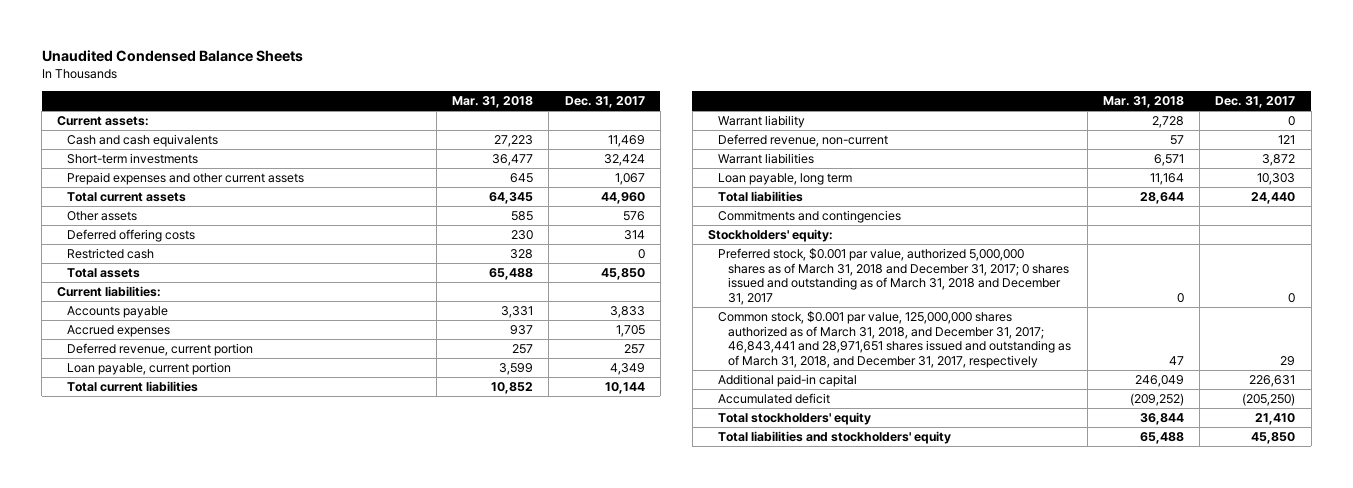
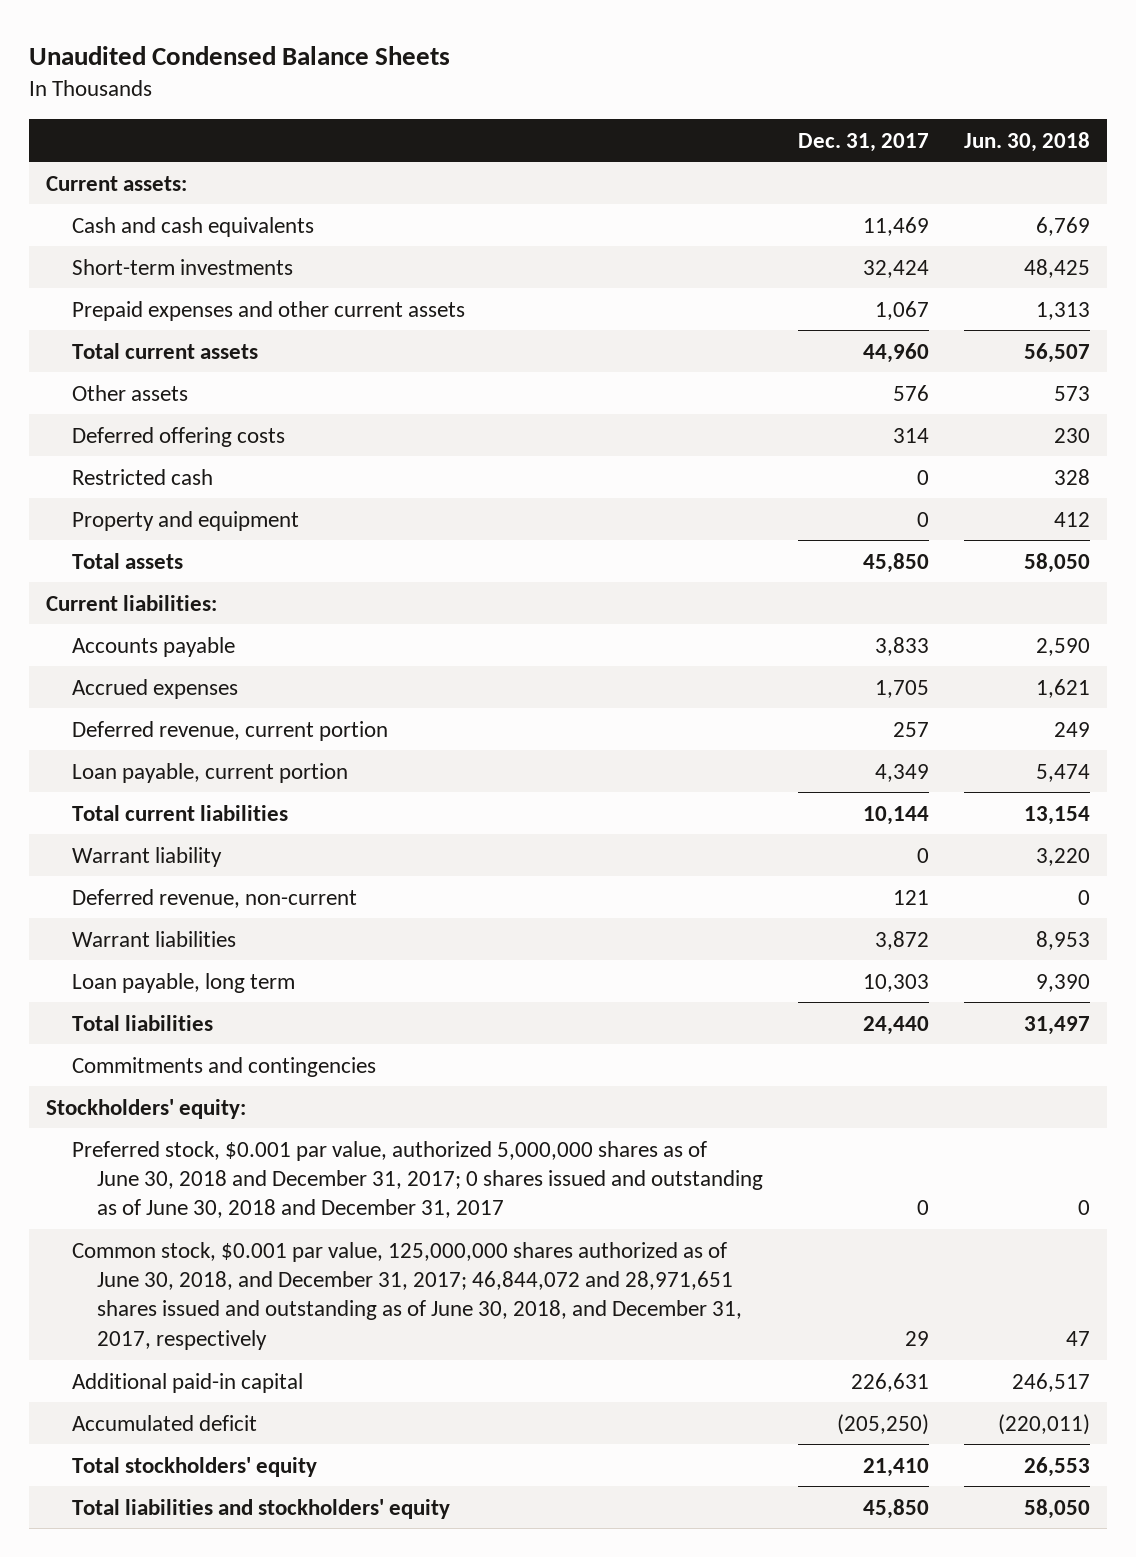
[452,96,534,109] Mar. 31, 2018 -> none
none -> [963,131,1090,152] Jun. 30, 2018
none -> [71,510,299,531] Property and equipment
[718,248,1070,306] Preferred stock, $0.001 par value, authorized 5,000,000 shares as of March 31, 2018 and December 31, 2017; 0 shares issued and outstanding as of March 31, 2018 and December 31, 2017 -> [71,1140,764,1219] Preferred stock, $0.001 par value, authorized 5,000,000 shares as of June 30, 2018 and December 31, 2017; 0 shares issued and outstanding as of June 30, 2018 and December 31, 2017
[718,311,1072,369] Common stock, $0.001 par value, 125,000,000 shares authorized as of March 31, 2018, and December 31, 2017; 46,843,441 and 28,971,651 shares issued and outstanding as of March 31, 2018, and December 31, 2017, respectively -> [71,1241,743,1350] Common stock, $0.001 par value, 125,000,000 shares authorized as of June 30, 2018, and December 31, 2017; 46,844,072 and 28,971,651 shares issued and outstanding as of June 30, 2018, and December 31, 2017, respectively

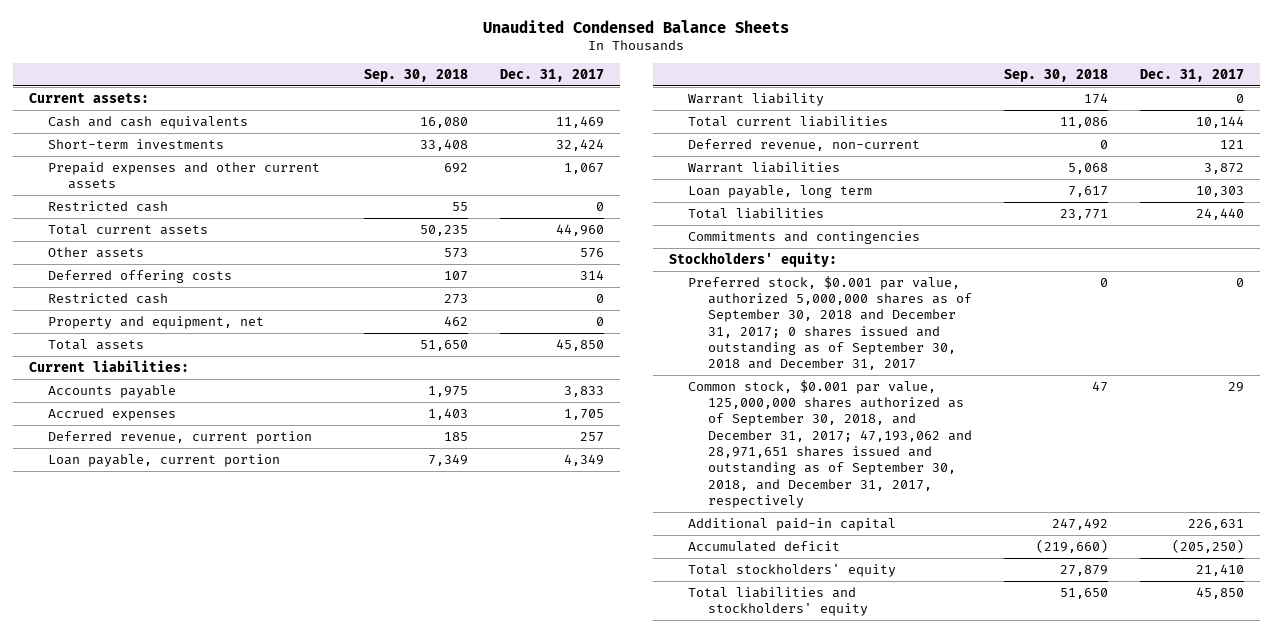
[963,131,1090,152] Jun. 30, 2018 -> none
none -> [364,68,469,82] Sep. 30, 2018
none -> [48,200,169,212] Restricted cash
[71,510,299,531] Property and equipment -> [48,315,265,329] Property and equipment, net
[71,804,288,821] Total current liabilities -> [688,115,889,127] Total current liabilities
[71,1140,764,1219] Preferred stock, $0.001 par value, authorized 5,000,000 shares as of June 30, 2018 and December 31, 2017; 0 shares issued and outstanding as of June 30, 2018 and December 31, 2017 -> [688,275,972,371] Preferred stock, $0.001 par value, authorized 5,000,000 shares as of September 30, 2018 and December 31, 2017; 0 shares issued and outstanding as of September 30, 2018 and December 31, 2017
[71,1241,743,1350] Common stock, $0.001 par value, 125,000,000 shares authorized as of June 30, 2018, and December 31, 2017; 46,844,072 and 28,971,651 shares issued and outstanding as of June 30, 2018, and December 31, 2017, respectively -> [688,379,972,508] Common stock, $0.001 par value, 125,000,000 shares authorized as of September 30, 2018, and December 31, 2017; 47,193,062 and 28,971,651 shares issued and outstanding as of September 30, 2018, and December 31, 2017, respectively

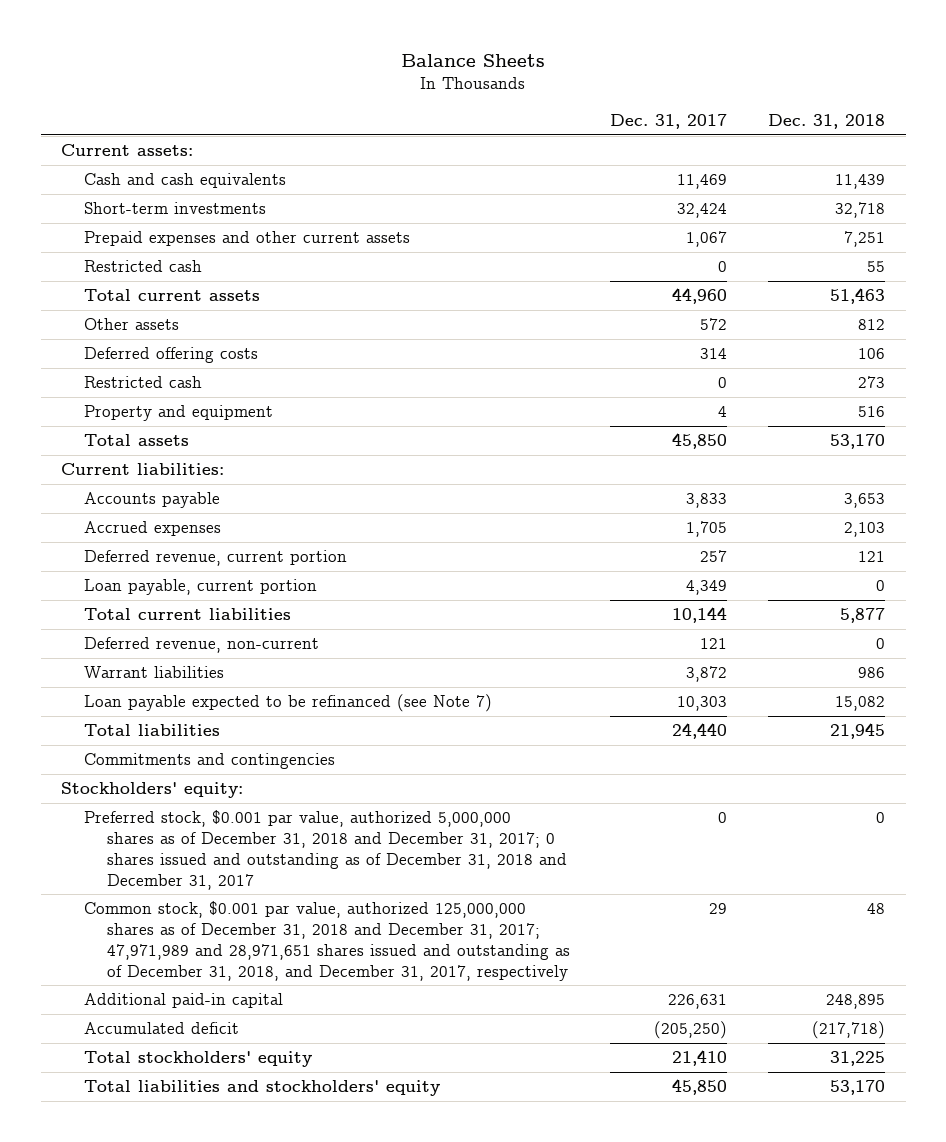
[483,19,790,33] Unaudited Condensed Balance Sheets -> [401,53,546,67] Balance Sheets
[364,68,469,82] Sep. 30, 2018 -> none
none -> [768,113,886,129] Dec. 31, 2018
[580,247,605,258] 576 -> [700,318,728,331] 572
[48,315,265,329] Property and equipment, net -> [83,405,273,422] Property and equipment
[596,316,605,326] 0 -> [718,406,728,418] 4
[688,92,825,106] Warrant liability -> none
[688,184,873,198] Loan payable, long term -> [83,694,492,713] Loan payable expected to be refinanced (see Note 7)
[688,275,972,371] Preferred stock, $0.001 par value, authorized 5,000,000 shares as of September 30, 2018 and December 31, 2017; 0 shares issued and outstanding as of September 30, 2018 and December 31, 2017 -> [83,810,567,890] Preferred stock, $0.001 par value, authorized 5,000,000 shares as of December 31, 2018 and December 31, 2017; 0 shares issued and outstanding as of December 31, 2018 and December 31, 2017
[688,379,972,508] Common stock, $0.001 par value, 125,000,000 shares authorized as of September 30, 2018, and December 31, 2017; 47,193,062 and 28,971,651 shares issued and outstanding as of September 30, 2018, and December 31, 2017, respectively -> [83,901,570,981] Common stock, $0.001 par value, authorized 125,000,000 shares as of December 31, 2018 and December 31, 2017; 47,971,989 and 28,971,651 shares issued and outstanding as of December 31, 2018, and December 31, 2017, respectively

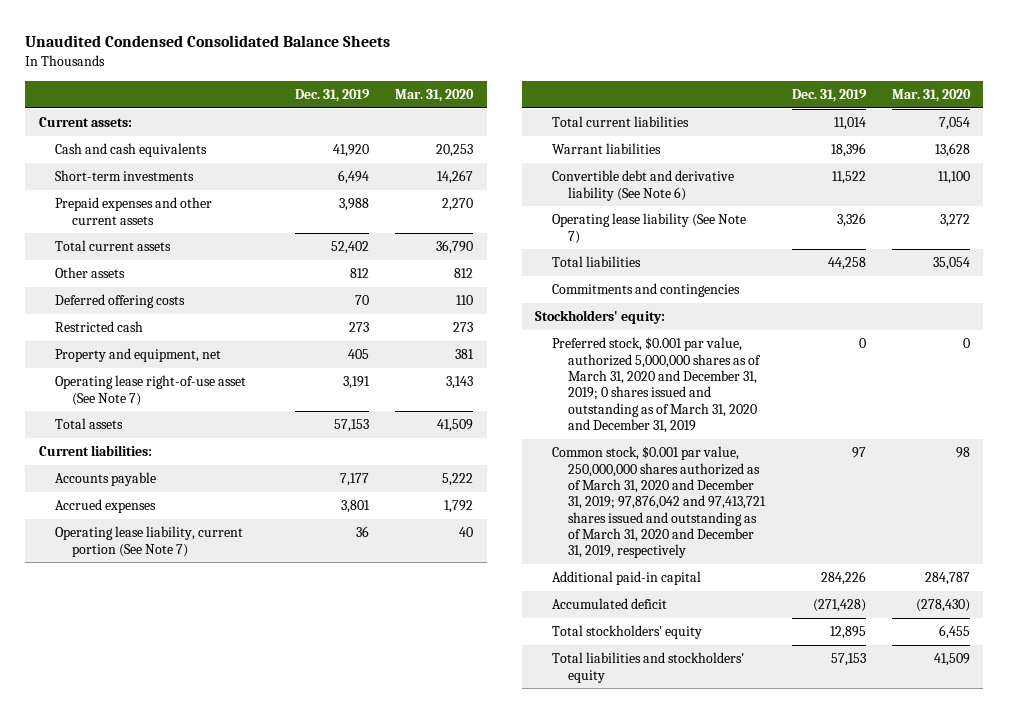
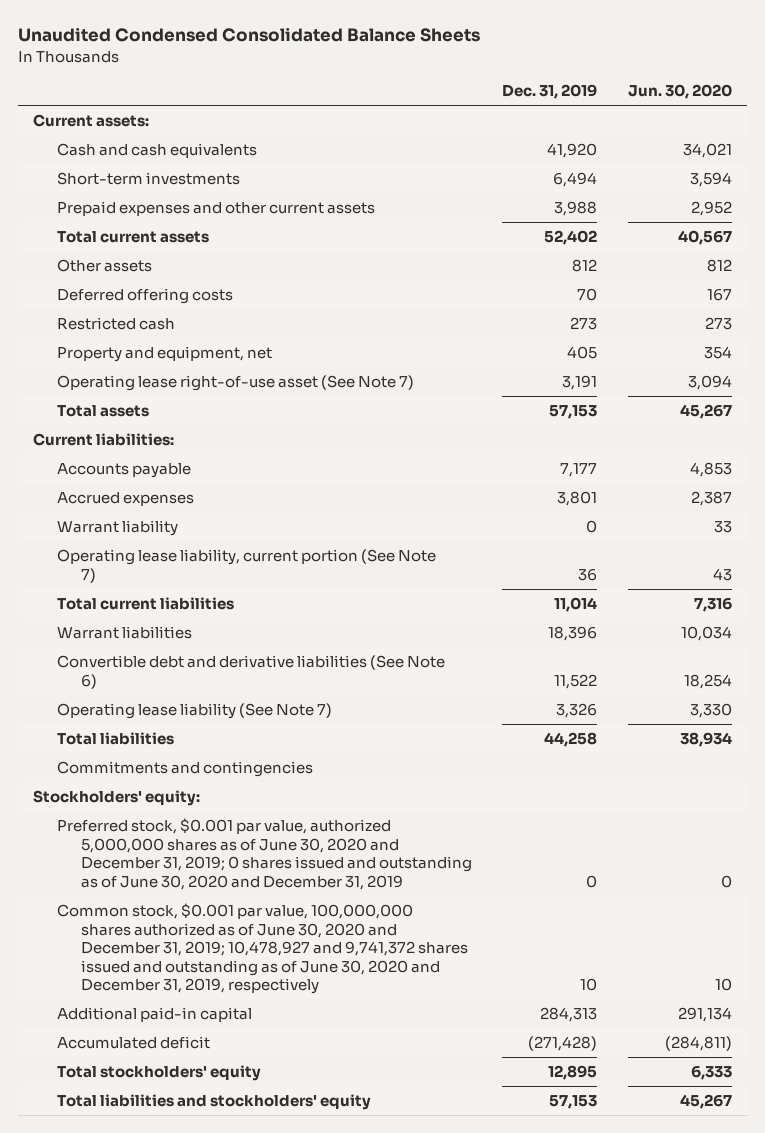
[395,88,475,102] Mar. 31, 2020 -> none
none -> [627,84,732,100] Jun. 30, 2020
none -> [57,519,179,536] Warrant liability
[551,170,734,201] Convertible debt and derivative liability (See Note 6) -> [57,654,446,689] Convertible debt and derivative liabilities (See Note 6)
[551,337,762,434] Preferred stock, $0.001 par value, authorized 5,000,000 shares as of March 31, 2020 and December 31, 2019; 0 shares issued and outstanding as of March 31, 2020 and December 31, 2019 -> [57,817,472,890] Preferred stock, $0.001 par value, authorized 5,000,000 shares as of June 30, 2020 and December 31, 2019; 0 shares issued and outstanding as of June 30, 2020 and December 31, 2019
[551,446,767,559] Common stock, $0.001 par value, 250,000,000 shares authorized as of March 31, 2020 and December 31, 2019; 97,876,042 and 97,413,721 shares issued and outstanding as of March 31, 2020 and December 31, 2019, respectively -> [57,902,468,995] Common stock, $0.001 par value, 100,000,000 shares authorized as of June 30, 2020 and December 31, 2019; 10,478,927 and 9,741,372 shares issued and outstanding as of June 30, 2020 and December 31, 2019, respectively
[851,447,866,459] 97 -> [580,978,598,992] 10
[820,571,866,586] 284,226 -> [540,1006,598,1022] 284,313

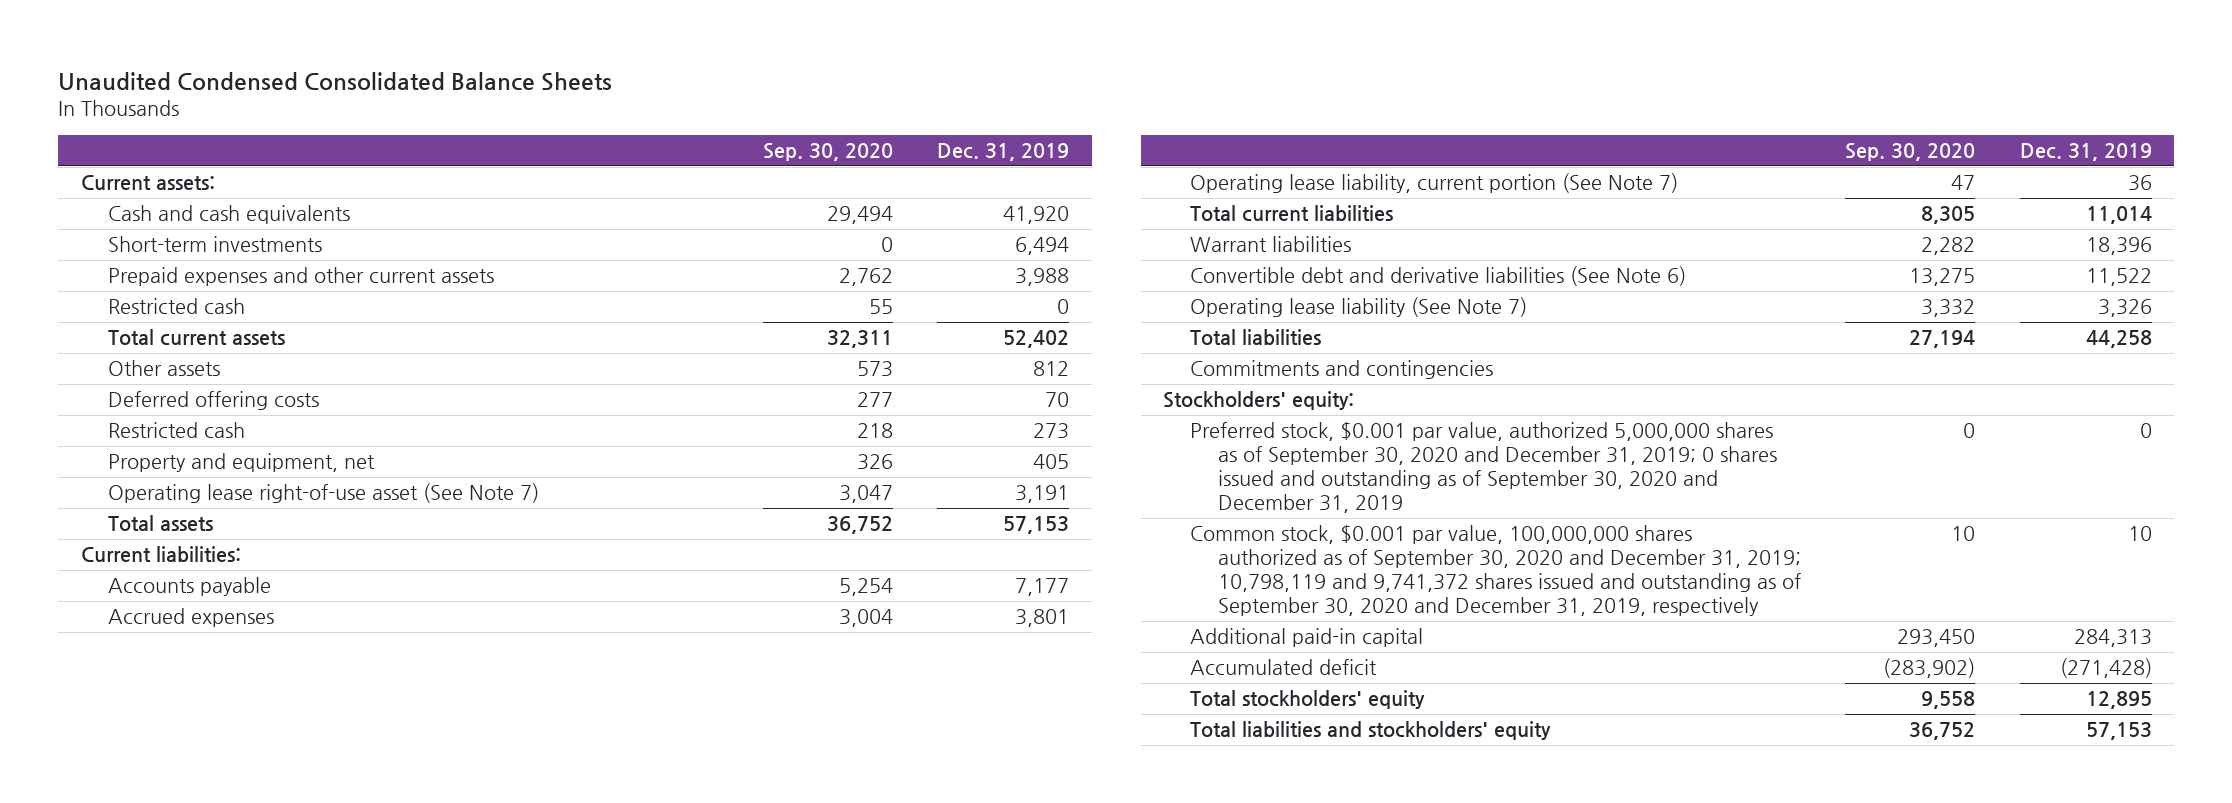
[627,84,732,100] Jun. 30, 2020 -> none
none -> [763,143,894,162] Sep. 30, 2020
none -> [108,298,246,315] Restricted cash
[57,519,179,536] Warrant liability -> none
[57,817,472,890] Preferred stock, $0.001 par value, authorized 5,000,000 shares as of June 30, 2020 and December 31, 2019; 0 shares issued and outstanding as of June 30, 2020 and December 31, 2019 -> [1190,422,1777,514] Preferred stock, $0.001 par value, authorized 5,000,000 shares as of September 30, 2020 and December 31, 2019; 0 shares issued and outstanding as of September 30, 2020 and December 31, 2019
[57,902,468,995] Common stock, $0.001 par value, 100,000,000 shares authorized as of June 30, 2020 and December 31, 2019; 10,478,927 and 9,741,372 shares issued and outstanding as of June 30, 2020 and December 31, 2019, respectively -> [1190,525,1801,617] Common stock, $0.001 par value, 100,000,000 shares authorized as of September 30, 2020 and December 31, 2019; 10,798,119 and 9,741,372 shares issued and outstanding as of September 30, 2020 and December 31, 2019, respectively

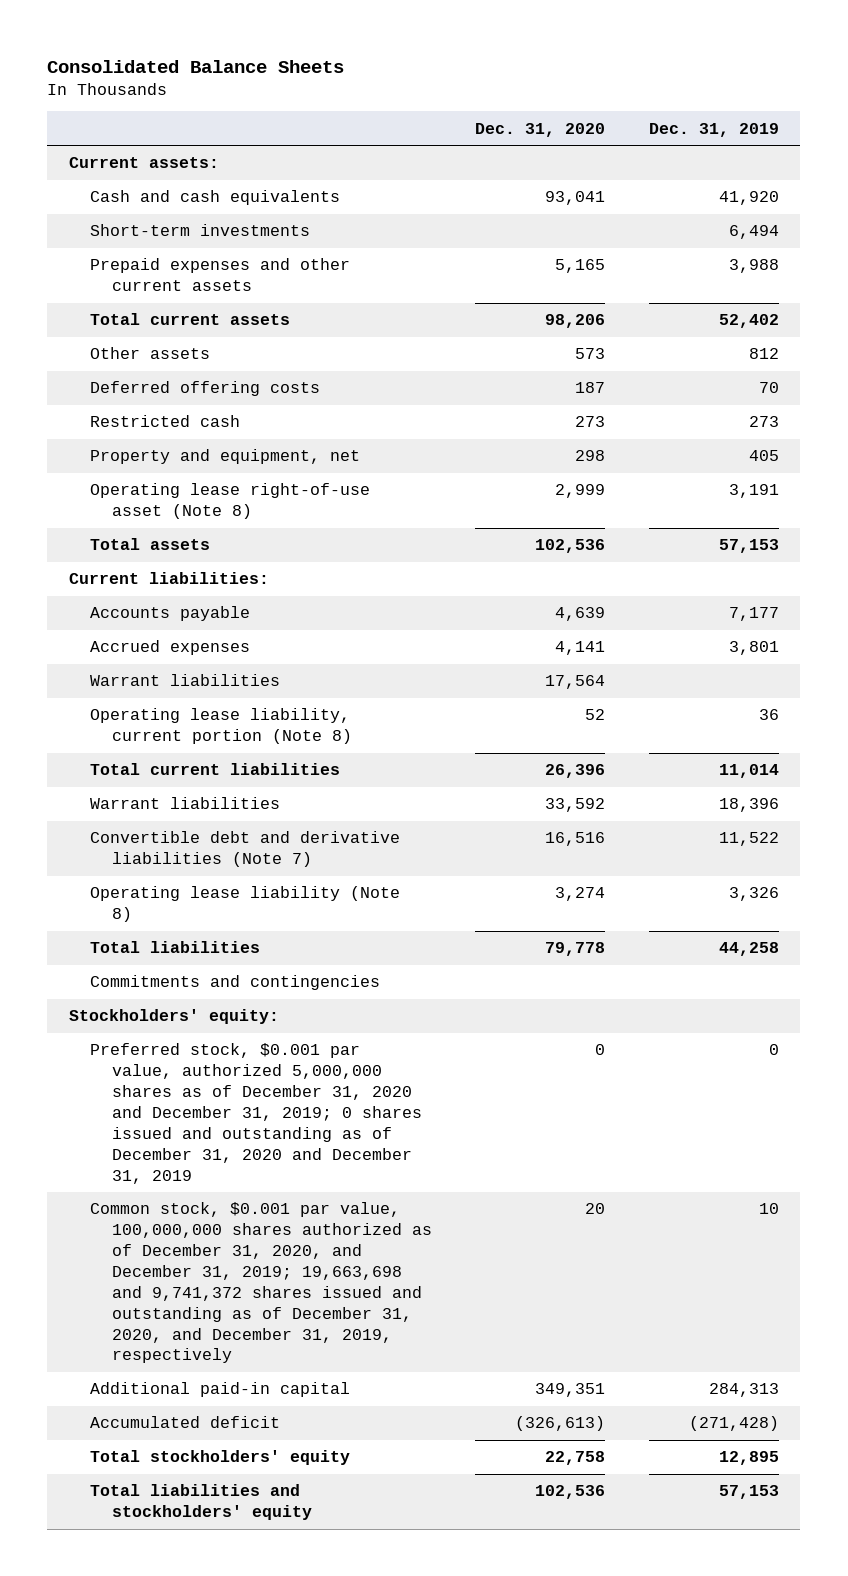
[58,71,613,91] Unaudited Condensed Consolidated Balance Sheets -> [47,59,345,73] Consolidated Balance Sheets
[763,143,894,162] Sep. 30, 2020 -> none
none -> [475,122,606,137] Dec. 31, 2020
[108,298,246,315] Restricted cash -> none
[108,483,540,504] Operating lease right-of-use asset (See Note 7) -> [90,483,371,520] Operating lease right-of-use asset (Note 8)
none -> [90,674,281,687] Warrant liabilities
[1190,173,1679,194] Operating lease liability, current portion (See Note 7) -> [90,708,352,745] Operating lease liability, current portion (Note 8)
[1190,266,1687,287] Convertible debt and derivative liabilities (See Note 6) -> [90,831,401,868] Convertible debt and derivative liabilities (Note 7)
[1190,297,1528,318] Operating lease liability (See Note 7) -> [90,886,401,923] Operating lease liability (Note 8)
[1190,422,1777,514] Preferred stock, $0.001 par value, authorized 5,000,000 shares as of September 30, 2020 and December 31, 2019; 0 shares issued and outstanding as of September 30, 2020 and December 31, 2019 -> [90,1043,422,1184] Preferred stock, $0.001 par value, authorized 5,000,000 shares as of December 31, 2020 and December 31, 2019; 0 shares issued and outstanding as of December 31, 2020 and December 31, 2019
[1190,525,1801,617] Common stock, $0.001 par value, 100,000,000 shares authorized as of September 30, 2020 and December 31, 2019; 10,798,119 and 9,741,372 shares issued and outstanding as of September 30, 2020 and December 31, 2019, respectively -> [90,1202,432,1364] Common stock, $0.001 par value, 100,000,000 shares authorized as of December 31, 2020, and December 31, 2019; 19,663,698 and 9,741,372 shares issued and outstanding as of December 31, 2020, and December 31, 2019, respectively

